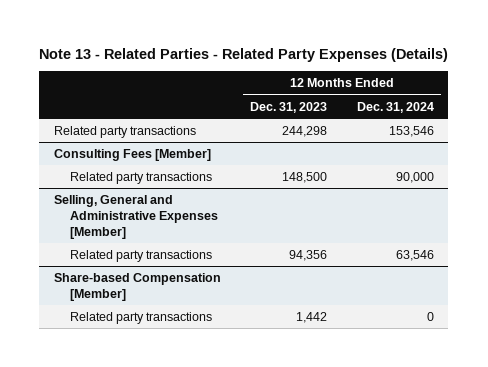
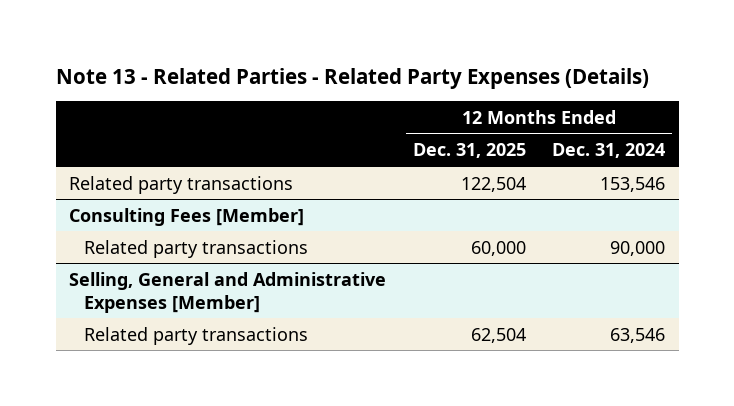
[250,101,328,113] Dec. 31, 2023 -> none
none -> [412,143,526,159] Dec. 31, 2025
[53,273,221,301] Share-based Compensation [Member] -> none
[70,312,213,325] Related party transactions -> none

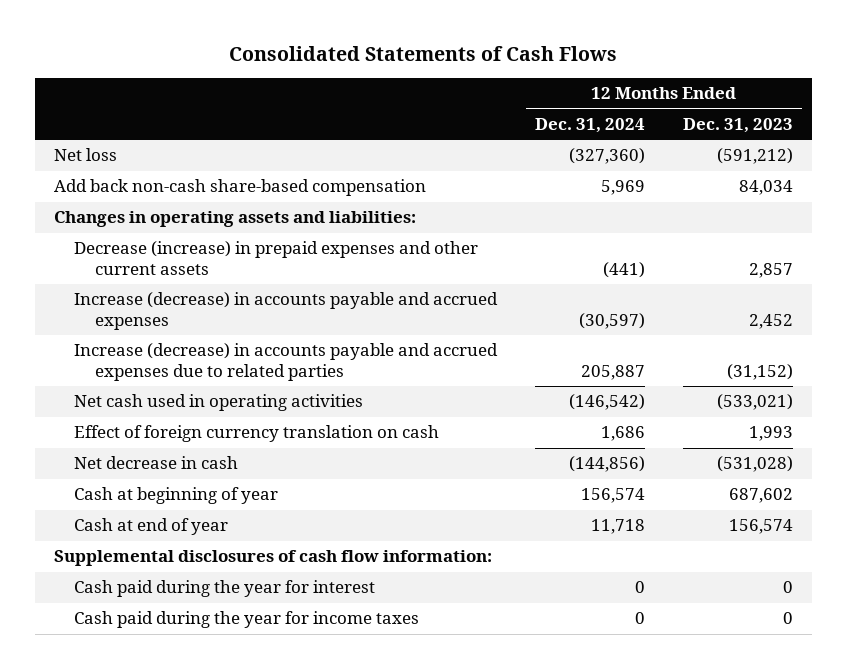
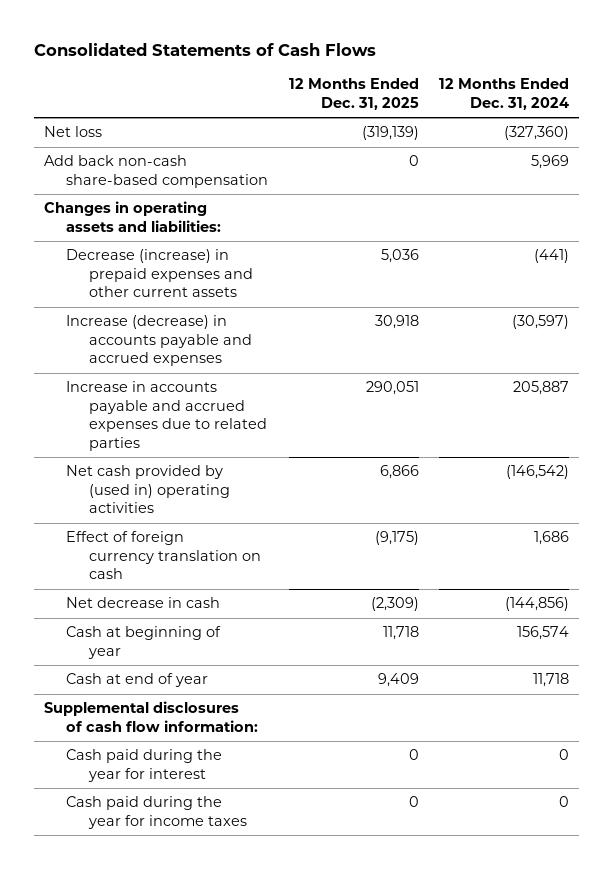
[682,118,793,134] Dec. 31, 2023 -> none
none -> [288,78,419,110] 12 Months Ended Dec. 31, 2025
[74,343,499,381] Increase (decrease) in accounts payable and accrued expenses due to related parties -> [66,381,267,451] Increase in accounts payable and accrued expenses due to related parties
[74,394,364,412] Net cash used in operating activities -> [66,465,230,514] Net cash provided by (used in) operating activities

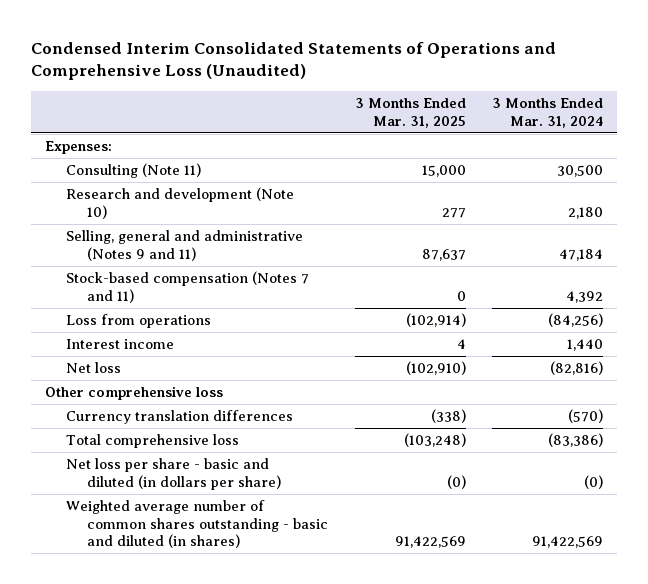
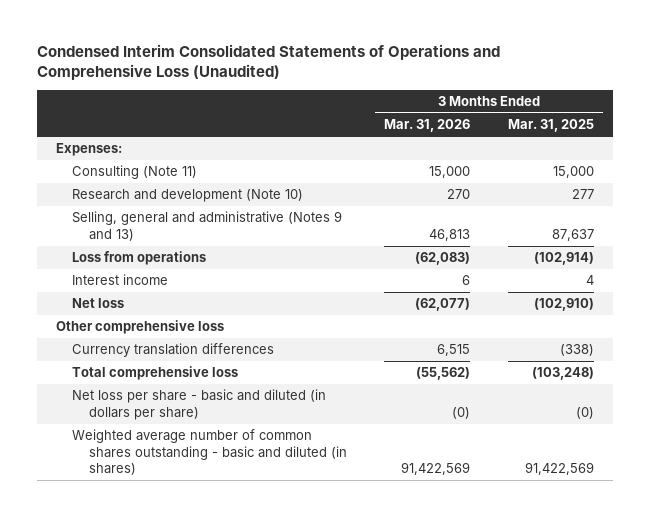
[492,98,604,128] 3 Months Ended Mar. 31, 2024 -> none
none -> [384,119,471,133] Mar. 31, 2026
[65,271,309,303] Stock-based compensation (Notes 7 and 11) -> none
[65,230,303,261] Selling, general and administrative (Notes 9 and 11) -> [72,211,343,241] Selling, general and administrative (Notes 9 and 13)

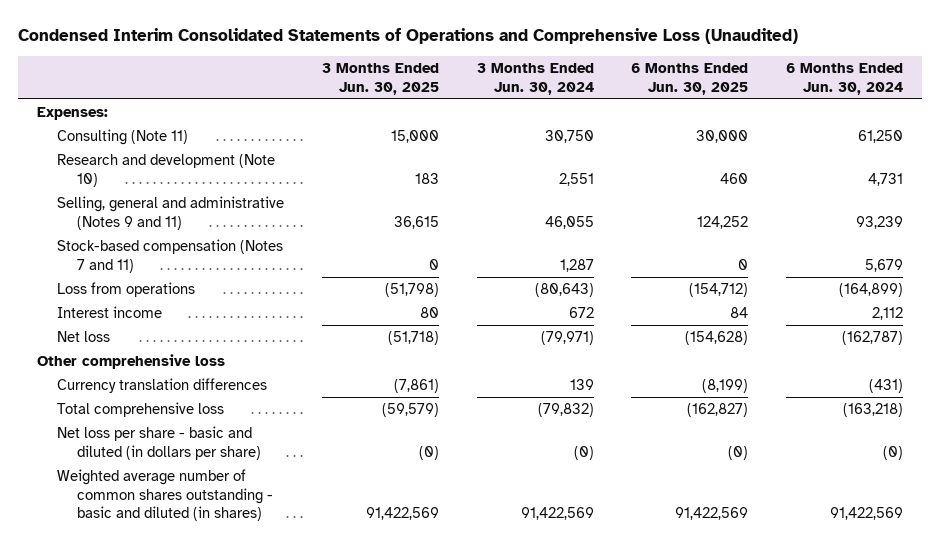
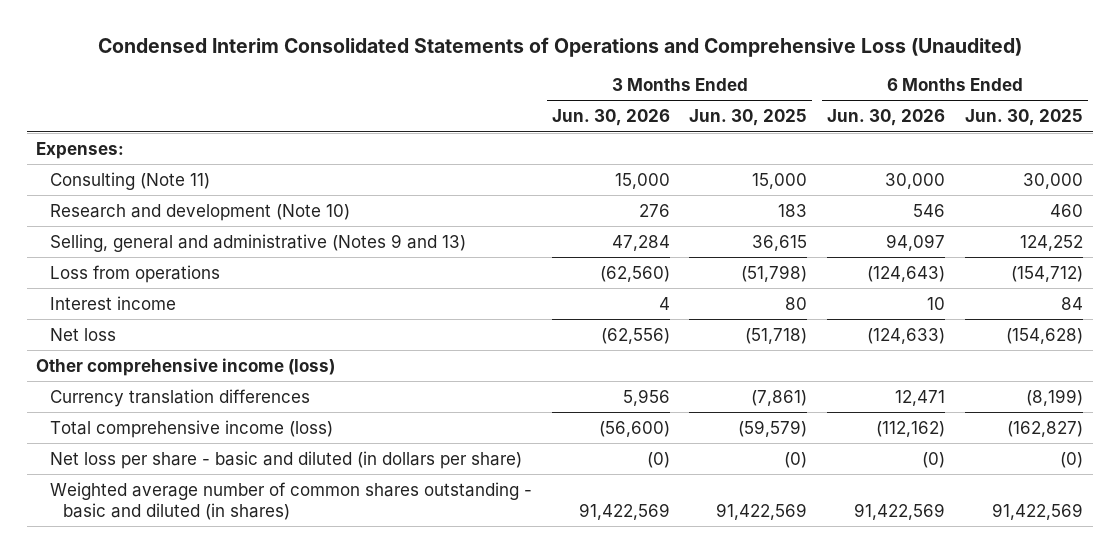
[476,62,594,95] 3 Months Ended Jun. 30, 2024 -> none
[786,62,904,95] 6 Months Ended Jun. 30, 2024 -> none
none -> [551,109,670,127] Jun. 30, 2026
none -> [827,109,946,127] Jun. 30, 2026
[57,239,284,273] Stock-based compensation (Notes 7 and 11) -> none
[57,196,285,230] Selling, general and administrative (Notes 9 and 11) -> [49,233,466,252] Selling, general and administrative (Notes 9 and 13)
[36,354,225,370] Other comprehensive loss -> [36,357,336,376] Other comprehensive income (loss)
[57,402,225,418] Total comprehensive loss -> [49,419,333,438] Total comprehensive income (loss)

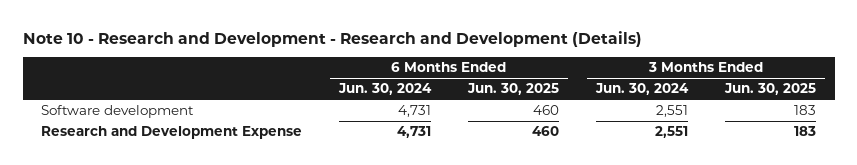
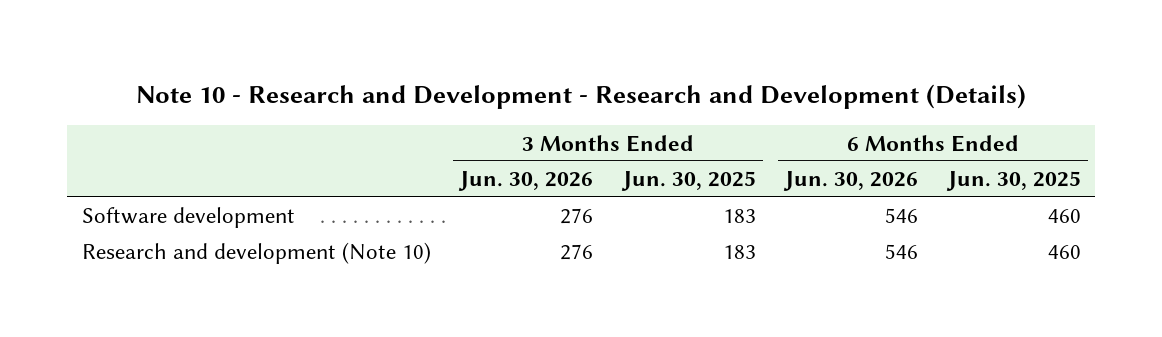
[338,83,433,96] Jun. 30, 2024 -> none
[595,83,690,96] Jun. 30, 2024 -> none
none -> [458,171,594,192] Jun. 30, 2026
none -> [783,171,919,192] Jun. 30, 2026
[41,126,303,140] Research and Development Expense -> [81,242,431,265] Research and development (Note 10)

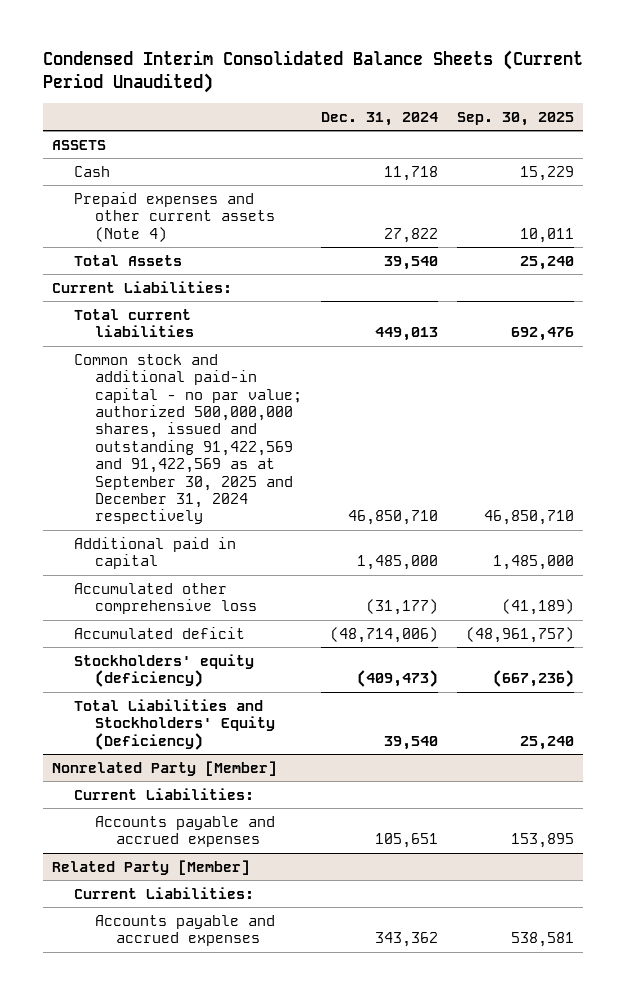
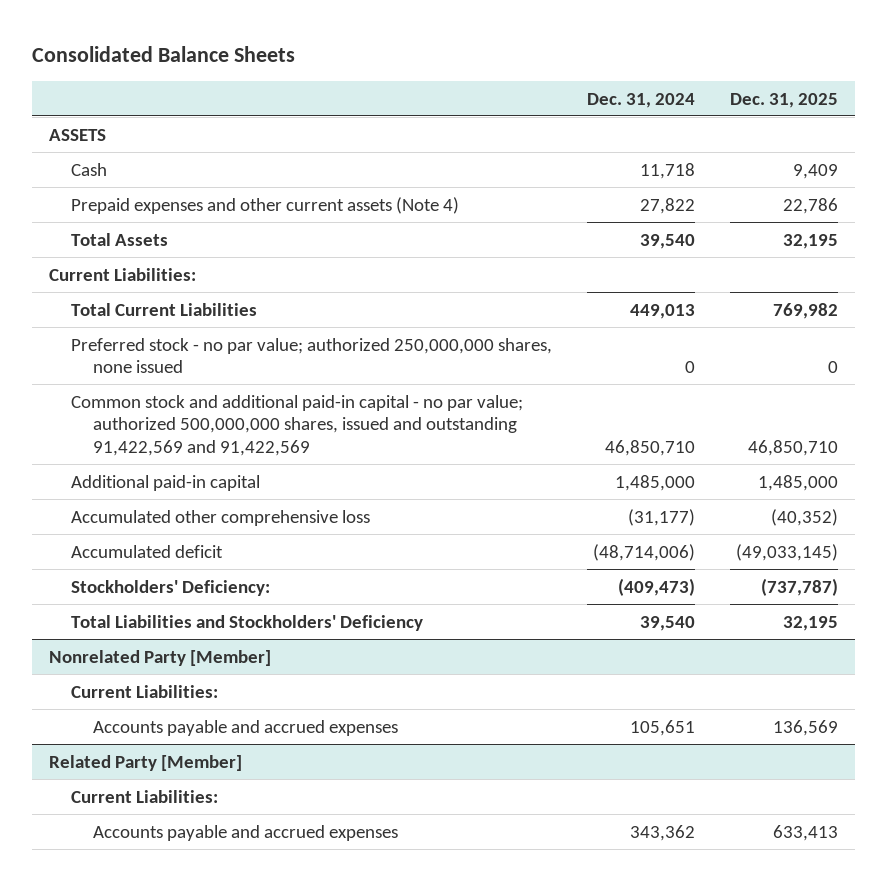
[42,50,583,94] Condensed Interim Consolidated Balance Sheets (Current Period Unaudited) -> [32,45,296,62] Consolidated Balance Sheets
[456,111,574,126] Sep. 30, 2025 -> none
none -> [729,92,838,108] Dec. 31, 2025
[73,308,194,338] Total current liabilities -> [71,302,258,316] Total Current Liabilities
none -> [71,337,553,374] Preferred stock - no par value; authorized 250,000,000 shares, none issued
[73,353,302,525] Common stock and additional paid-in capital - no par value; authorized 500,000,000 shares, issued and outstanding 91,422,569 and 91,422,569 as at September 30, 2025 and December 31, 2024 respectively -> [71,394,524,456] Common stock and additional paid-in capital - no par value; authorized 500,000,000 shares, issued and outstanding 91,422,569 and 91,422,569
[73,536,236,570] Additional paid in capital -> [71,474,261,491] Additional paid-in capital
[73,653,254,688] Stockholders' equity (deficiency) -> [71,579,271,596] Stockholders' Deficiency:
[73,698,275,750] Total Liabilities and Stockholders' Equity (Deficiency) -> [71,614,424,631] Total Liabilities and Stockholders' Deficiency

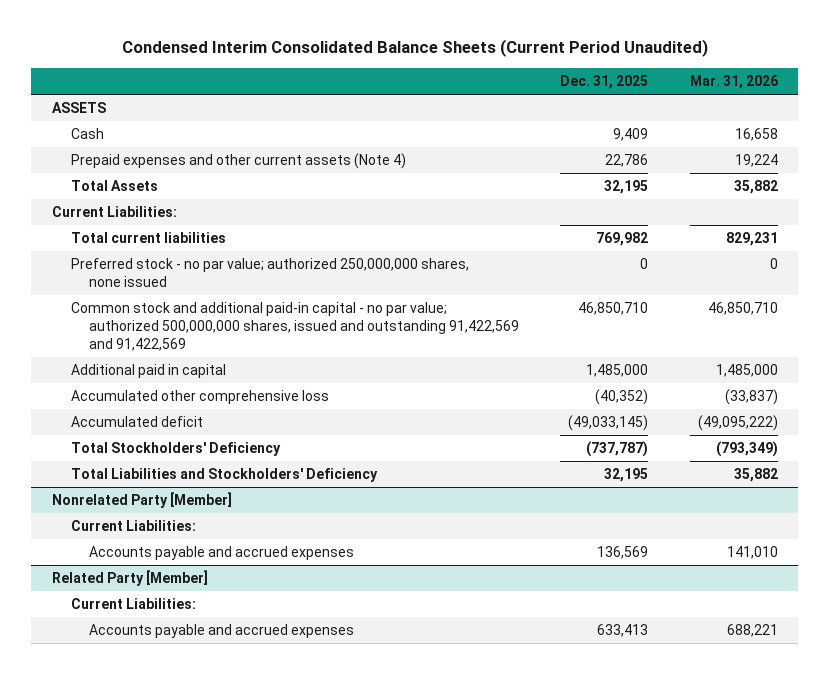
[32,45,296,62] Consolidated Balance Sheets -> [121,39,708,58] Condensed Interim Consolidated Balance Sheets (Current Period Unaudited)
[587,92,696,108] Dec. 31, 2024 -> none
none -> [689,74,778,89] Mar. 31, 2026
[71,302,258,316] Total Current Liabilities -> [70,232,226,244] Total current liabilities
[71,474,261,491] Additional paid-in capital -> [70,364,226,379] Additional paid in capital
[71,579,271,596] Stockholders' Deficiency: -> [70,442,281,457] Total Stockholders' Deficiency

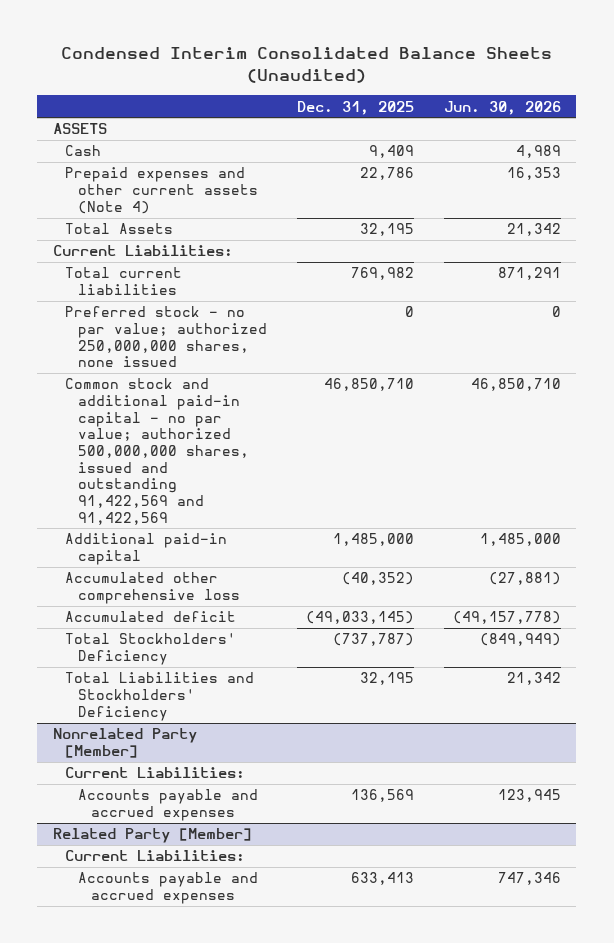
[121,39,708,58] Condensed Interim Consolidated Balance Sheets (Current Period Unaudited) -> [60,47,552,84] Condensed Interim Consolidated Balance Sheets (Unaudited)
[689,74,778,89] Mar. 31, 2026 -> none
none -> [444,100,562,115] Jun. 30, 2026
[70,364,226,379] Additional paid in capital -> [65,533,228,566] Additional paid-in capital

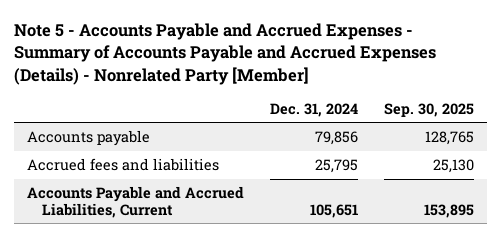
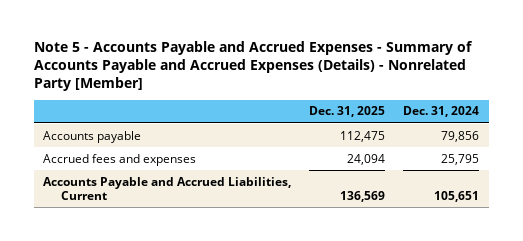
[384,102,475,117] Sep. 30, 2025 -> none
none -> [309,106,386,118] Dec. 31, 2025
[26,157,219,171] Accrued fees and liabilities -> [43,153,197,166] Accrued fees and expenses

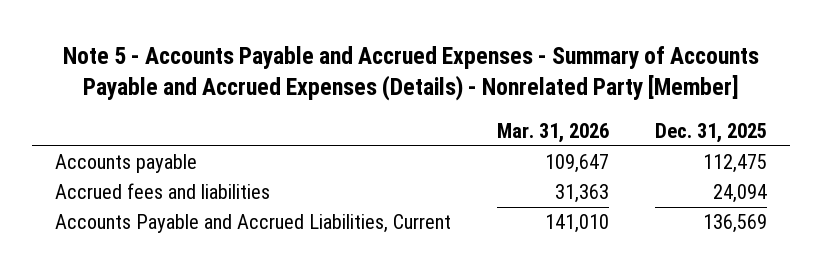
[403,106,480,118] Dec. 31, 2024 -> none
none -> [496,122,609,143] Mar. 31, 2026
[43,153,197,166] Accrued fees and expenses -> [54,183,270,200] Accrued fees and liabilities

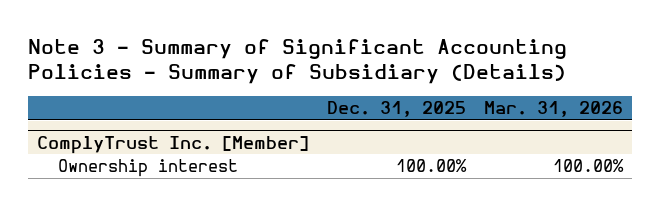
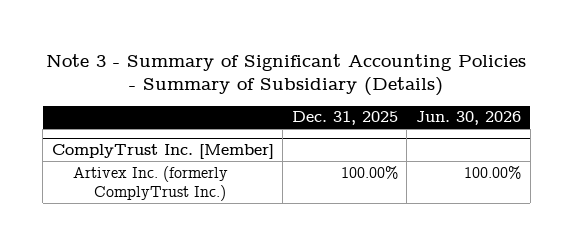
[484,101,624,118] Mar. 31, 2026 -> none
none -> [415,111,521,126] Jun. 30, 2026
[58,159,239,178] Ownership interest -> [72,165,228,201] Artivex Inc. (formerly ComplyTrust Inc.)

